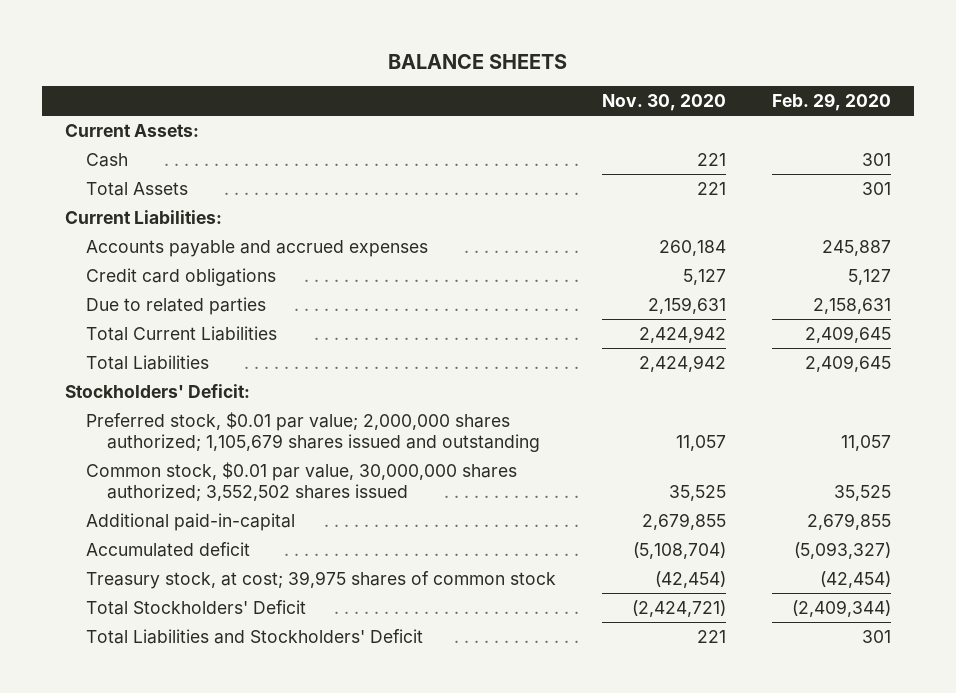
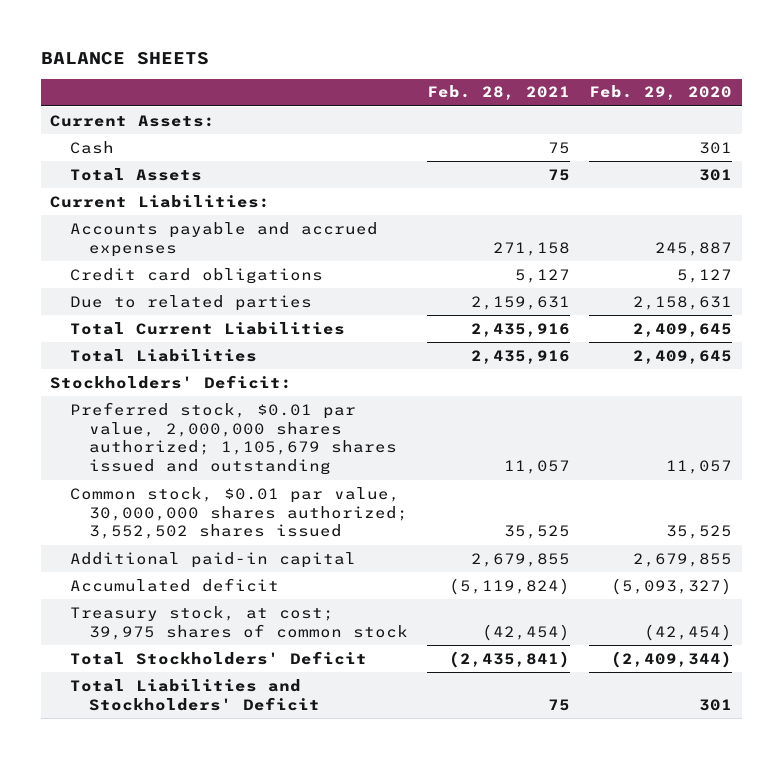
[602,94,727,112] Nov. 30, 2020 -> none
none -> [427,85,571,101] Feb. 28, 2021
[85,411,541,452] Preferred stock, $0.01 par value; 2,000,000 shares authorized; 1,105,679 shares issued and outstanding -> [69,401,398,476] Preferred stock, $0.01 par value, 2,000,000 shares authorized; 1,105,679 shares issued and outstanding
[85,512,295,531] Additional paid-in-capital -> [69,551,356,568] Additional paid-in capital

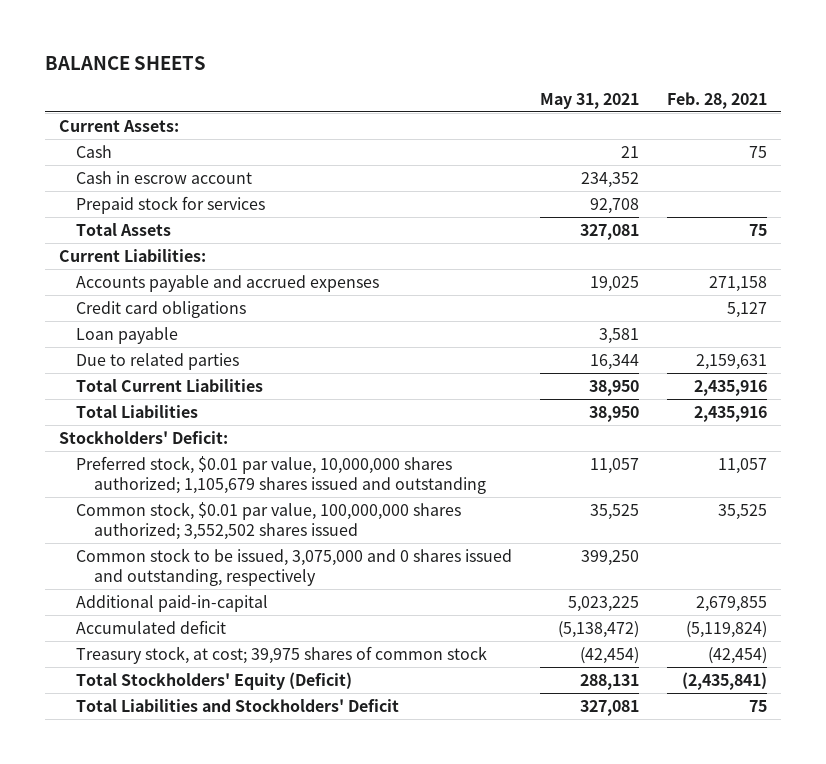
[589,85,733,101] Feb. 29, 2020 -> none
none -> [540,92,640,109] May 31, 2021
none -> [76,170,253,184] Cash in escrow account
none -> [76,195,266,214] Prepaid stock for services
none -> [76,326,179,344] Loan payable
[69,401,398,476] Preferred stock, $0.01 par value, 2,000,000 shares authorized; 1,105,679 shares issued and outstanding -> [76,455,486,494] Preferred stock, $0.01 par value, 10,000,000 shares authorized; 1,105,679 shares issued and outstanding
[69,486,409,540] Common stock, $0.01 par value, 30,000,000 shares authorized; 3,552,502 shares issued -> [76,501,462,540] Common stock, $0.01 par value, 100,000,000 shares authorized; 3,552,502 shares issued
none -> [76,547,513,586] Common stock to be issued, 3,075,000 and 0 shares issued and outstanding, respectively
[69,551,356,568] Additional paid-in capital -> [76,594,269,612] Additional paid-in-capital
[69,650,367,665] Total Stockholders' Deficit -> [76,671,353,690] Total Stockholders' Equity (Deficit)

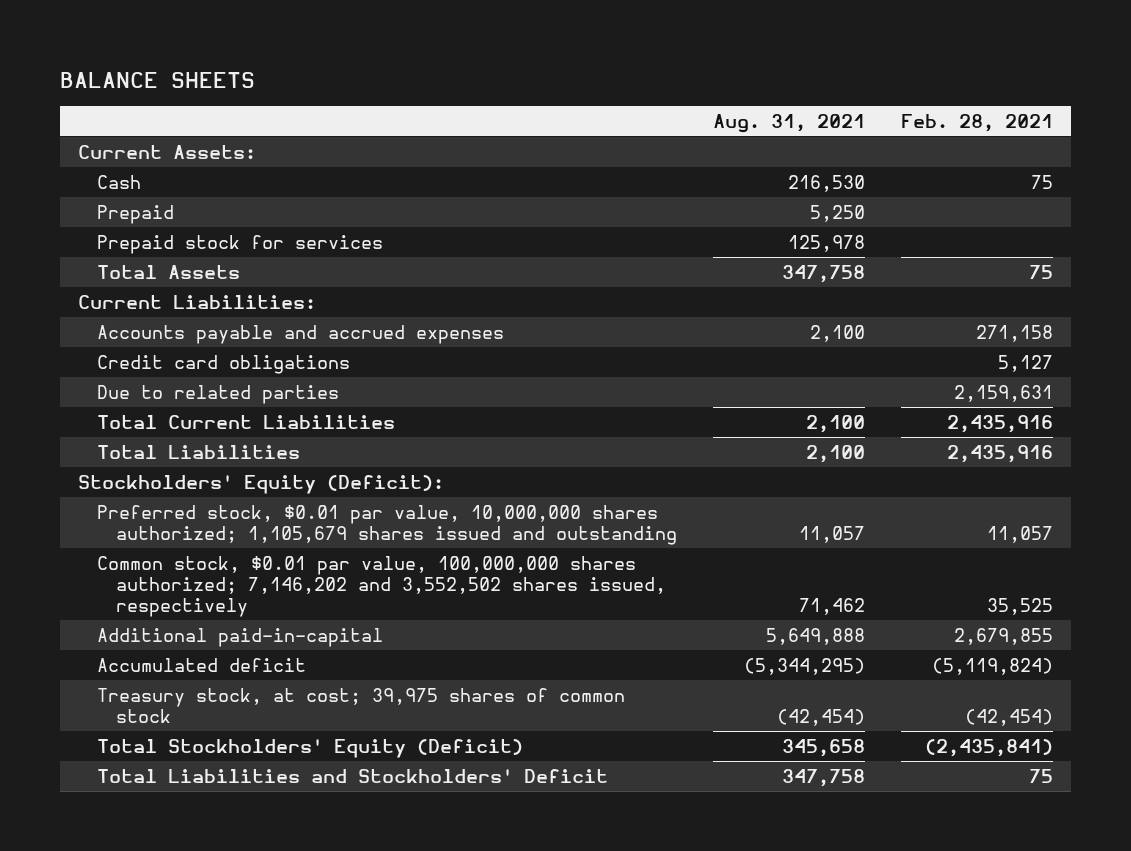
[540,92,640,109] May 31, 2021 -> none
none -> [712,113,865,133] Aug. 31, 2021
[76,170,253,184] Cash in escrow account -> none
none -> [97,204,175,224] Prepaid
[76,326,179,344] Loan payable -> none
[58,430,228,444] Stockholders' Deficit: -> [78,474,445,494] Stockholders' Equity (Deficit):
[76,547,513,586] Common stock to be issued, 3,075,000 and 0 shares issued and outstanding, respectively -> none
[76,501,462,540] Common stock, $0.01 par value, 100,000,000 shares authorized; 3,552,502 shares issued -> [97,555,666,617] Common stock, $0.01 par value, 100,000,000 shares authorized; 7,146,202 and 3,552,502 shares issued, respectively

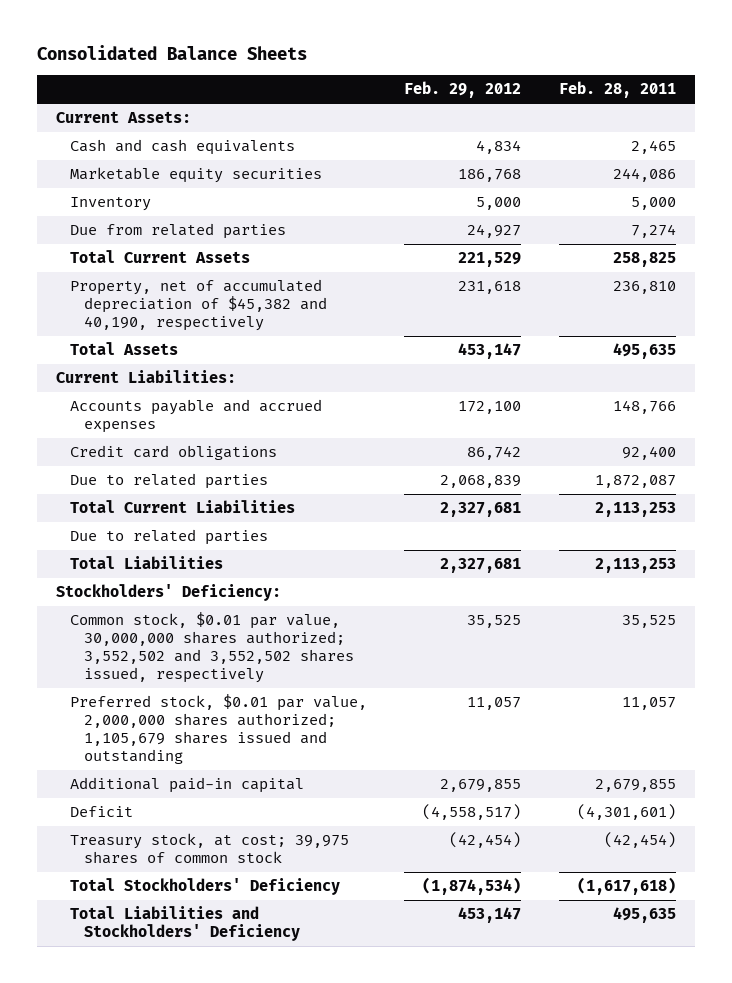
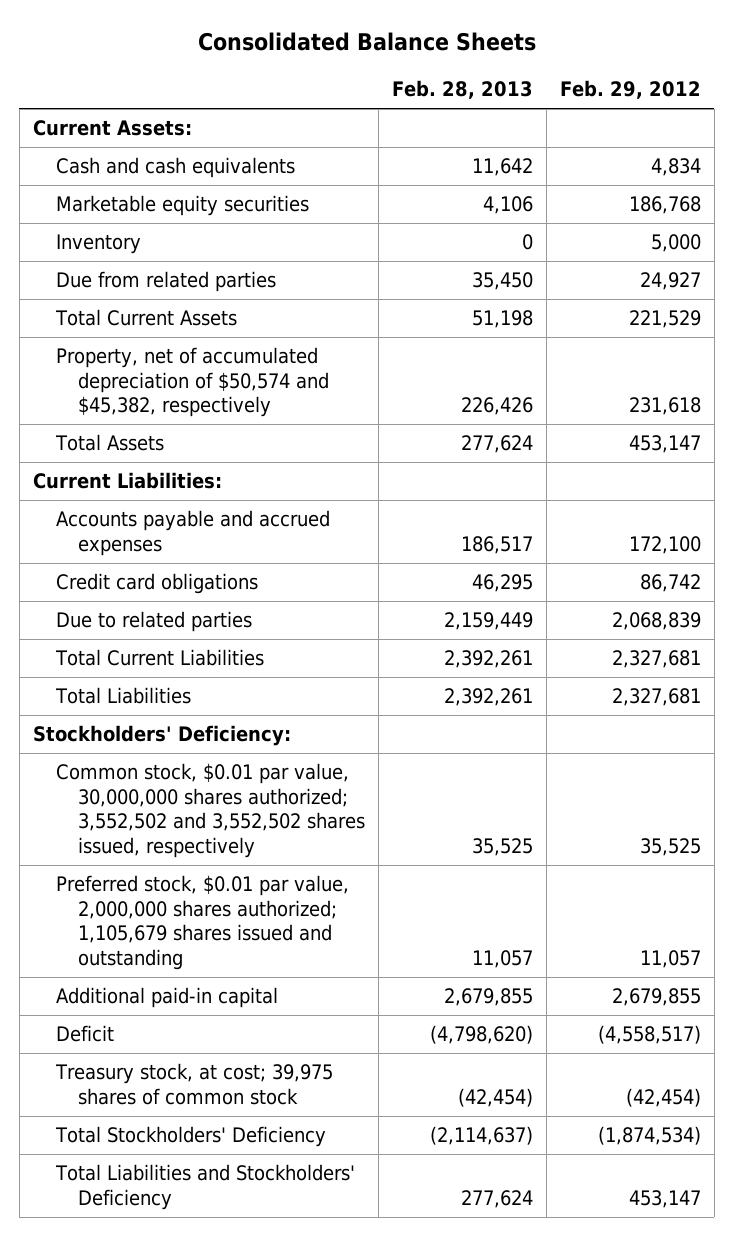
[558,81,676,99] Feb. 28, 2011 -> none
none -> [392,80,534,100] Feb. 28, 2013
[69,279,327,332] Property, net of accumulated depreciation of $45,382 and 40,190, respectively -> [55,347,330,418] Property, net of accumulated depreciation of $50,574 and $45,382, respectively
[69,529,268,546] Due to related parties -> none

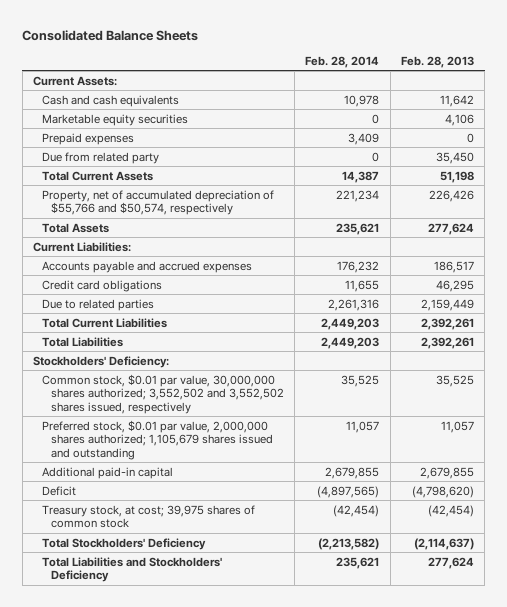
[560,80,702,100] Feb. 29, 2012 -> none
none -> [305,55,380,68] Feb. 28, 2014
[55,234,141,255] Inventory -> none
none -> [41,132,134,145] Prepaid expenses
[55,271,276,293] Due from related parties -> [41,151,159,164] Due from related party
[55,347,330,418] Property, net of accumulated depreciation of $50,574 and $45,382, respectively -> [41,189,274,216] Property, net of accumulated depreciation of $55,766 and $50,574, respectively

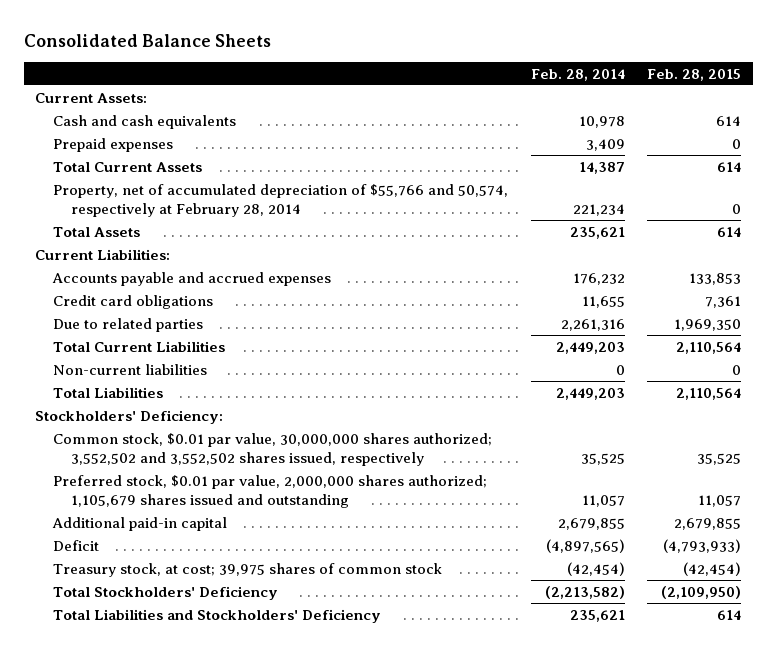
[400,55,474,68] Feb. 28, 2013 -> none
none -> [647,68,742,81] Feb. 28, 2015
[41,113,188,126] Marketable equity securities -> none
[41,151,159,164] Due from related party -> none
[41,189,274,216] Property, net of accumulated depreciation of $55,766 and $50,574, respectively -> [52,183,508,217] Property, net of accumulated depreciation of $55,766 and 50,574, respectively at February 28, 2014
none -> [52,363,207,375] Non-current liabilities

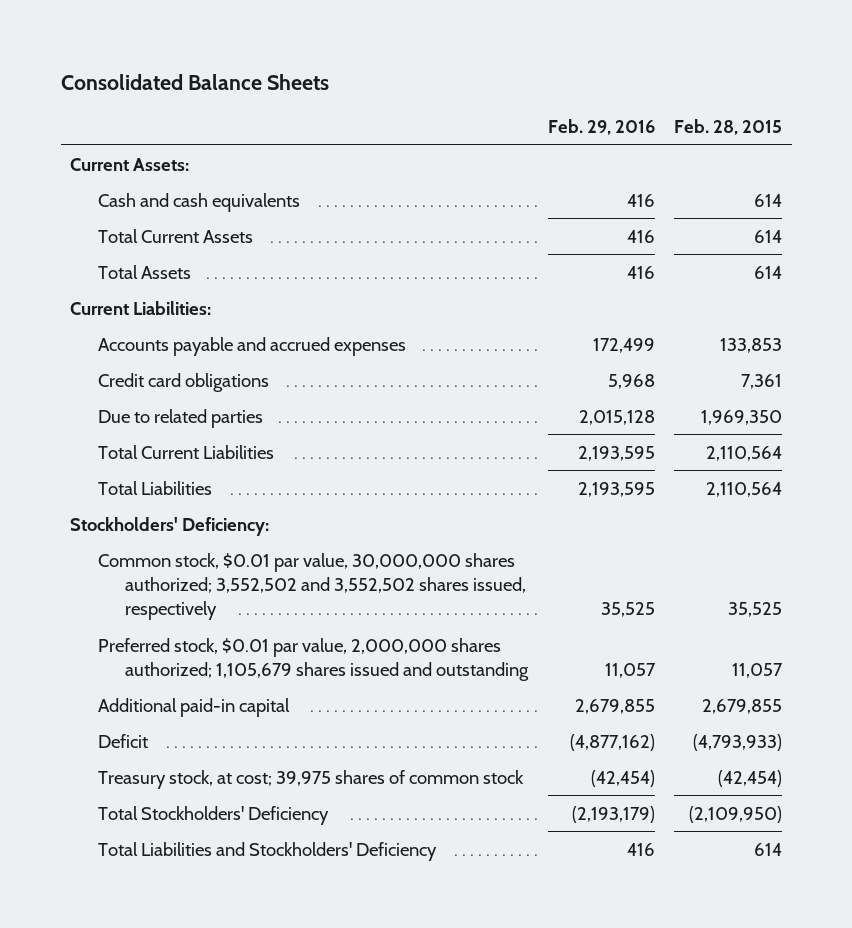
[530,68,625,81] Feb. 28, 2014 -> none
none -> [547,118,655,135] Feb. 29, 2016
[52,137,173,152] Prepaid expenses -> none
[52,183,508,217] Property, net of accumulated depreciation of $55,766 and 50,574, respectively at February 28, 2014 -> none
[52,363,207,375] Non-current liabilities -> none

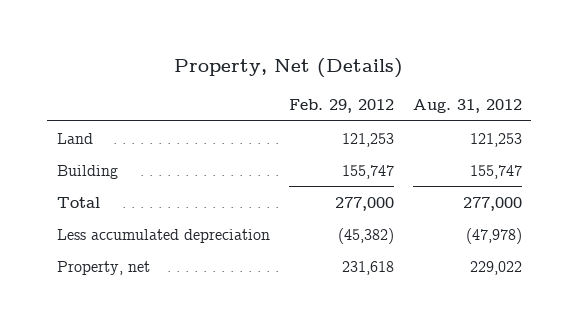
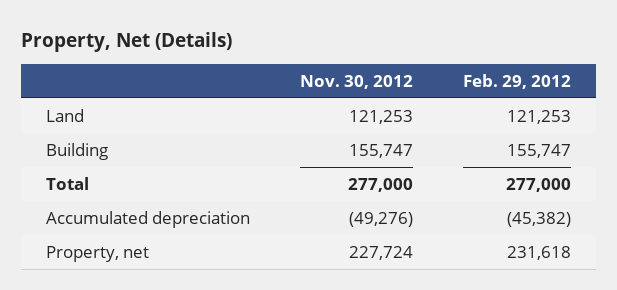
[412,98,522,113] Aug. 31, 2012 -> none
none -> [300,74,414,89] Nov. 30, 2012
[56,228,270,243] Less accumulated depreciation -> [46,210,251,228] Accumulated depreciation

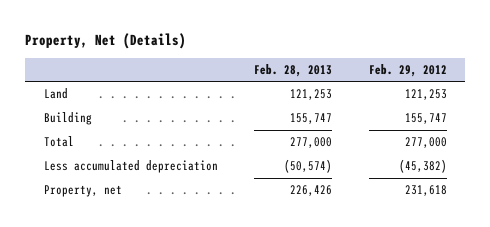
[300,74,414,89] Nov. 30, 2012 -> none
none -> [254,63,333,77] Feb. 28, 2013
[46,210,251,228] Accumulated depreciation -> [43,160,218,174] Less accumulated depreciation

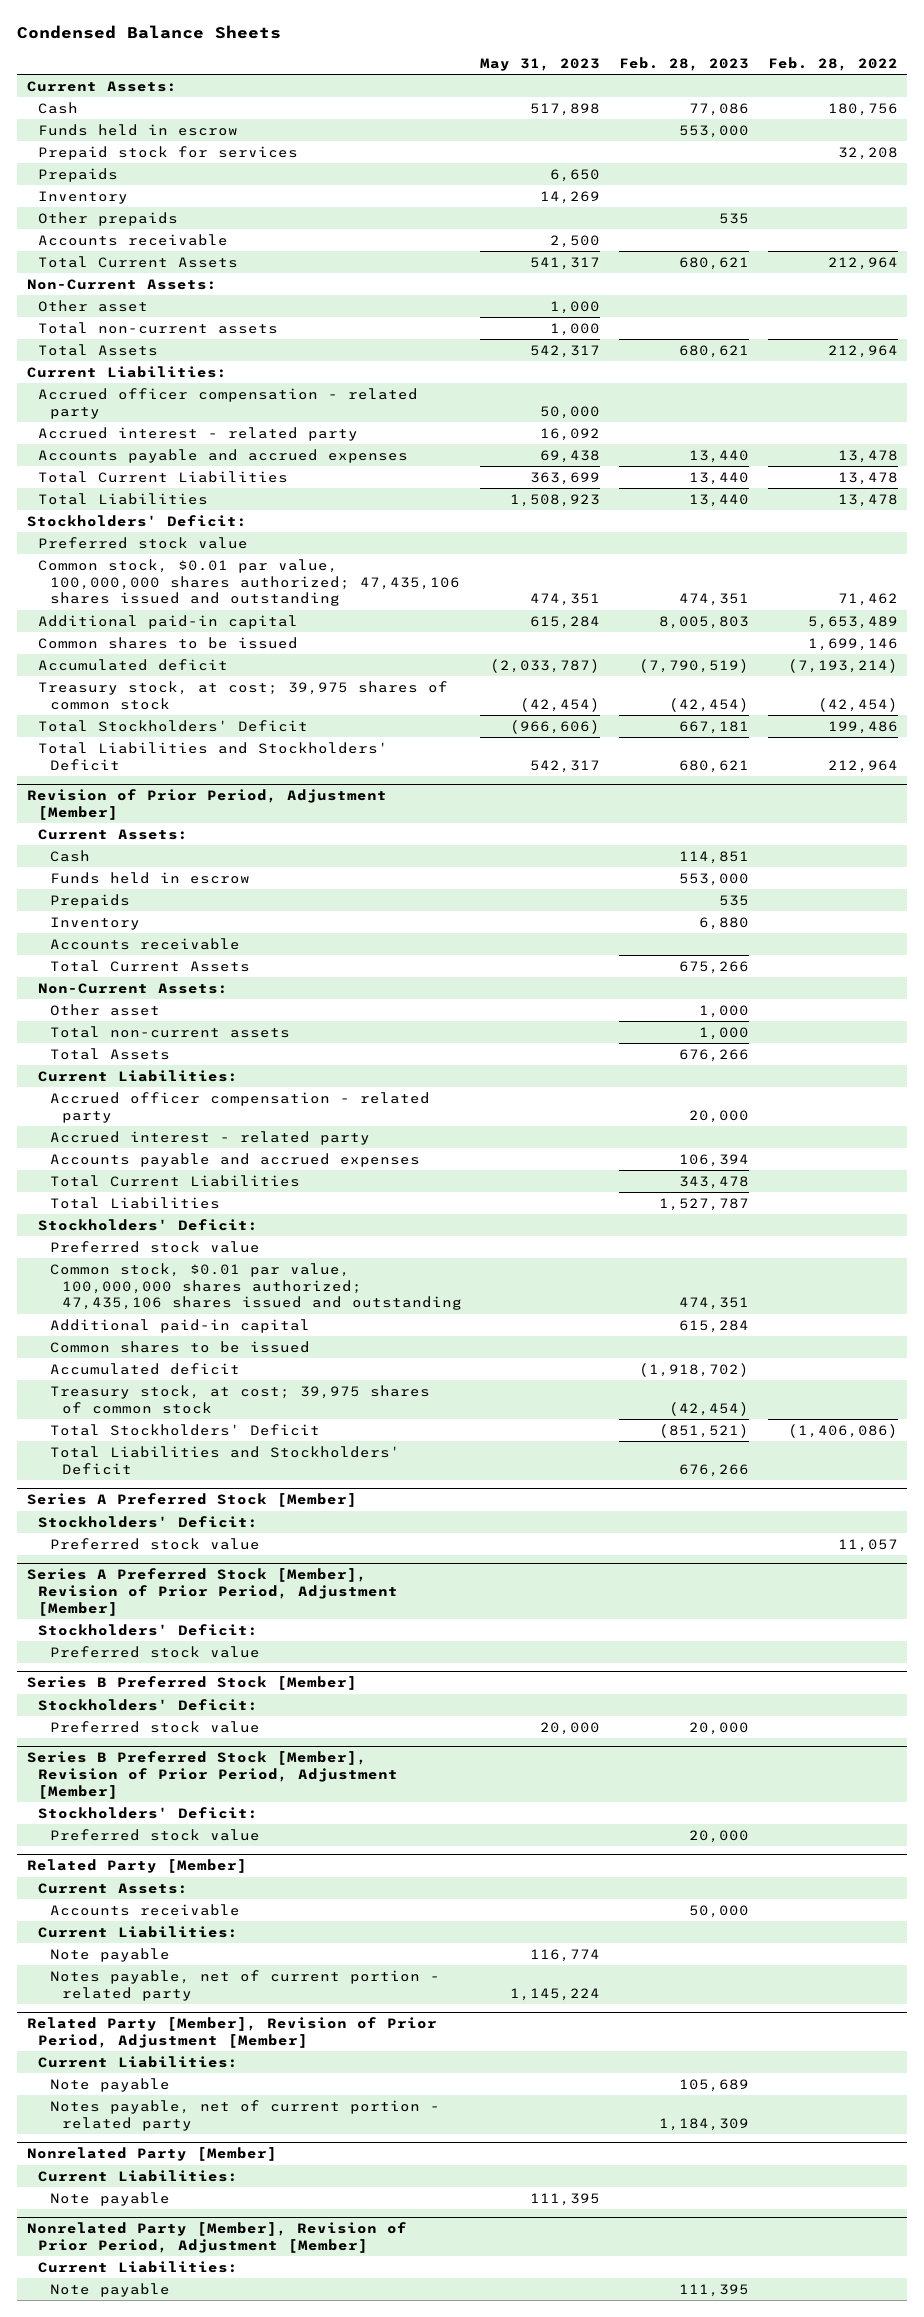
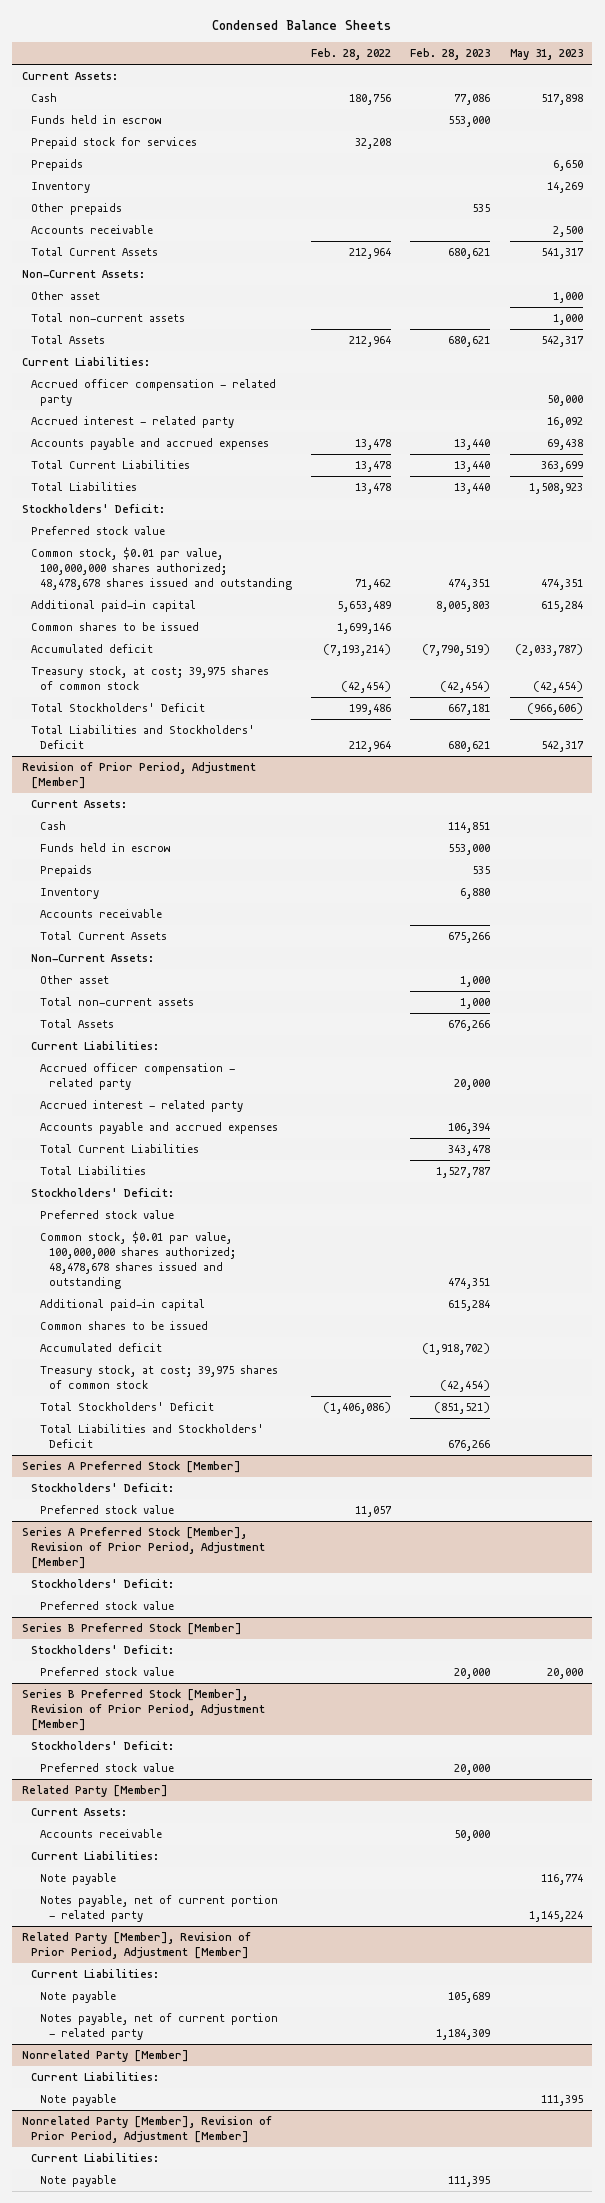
[38,558,461,607] Common stock, $0.01 par value, 100,000,000 shares authorized; 47,435,106 shares issued and outstanding -> [30,547,292,591] Common stock, $0.01 par value, 100,000,000 shares authorized; 48,478,678 shares issued and outstanding
[50,1262,462,1311] Common stock, $0.01 par value, 100,000,000 shares authorized; 47,435,106 shares issued and outstanding -> [39,1231,236,1290] Common stock, $0.01 par value, 100,000,000 shares authorized; 48,478,678 shares issued and outstanding

